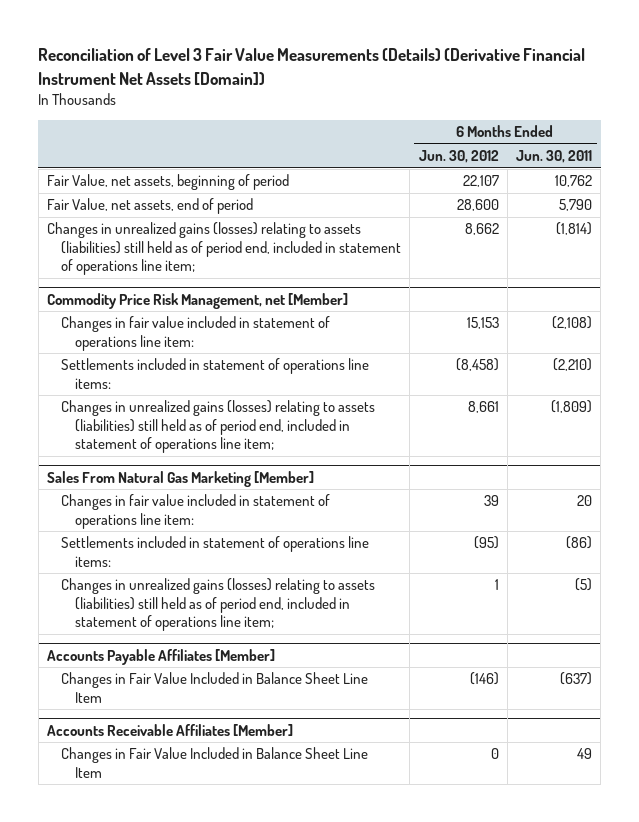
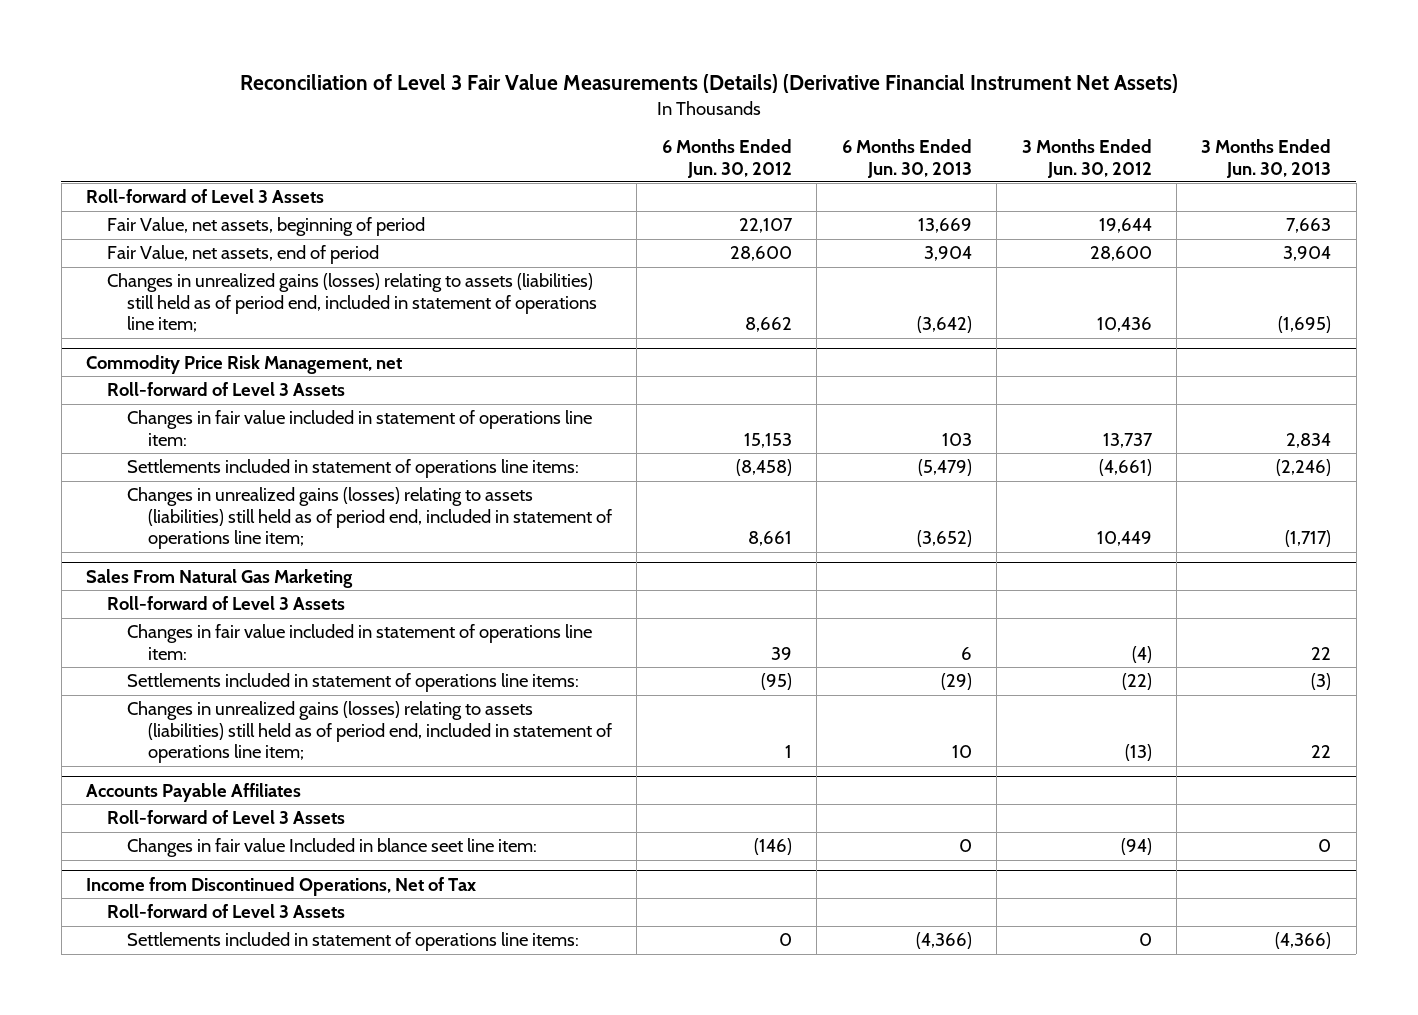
[38,48,586,85] Reconciliation of Level 3 Fair Value Measurements (Details) (Derivative Financial Instrument Net Assets [Domain]) -> [239,73,1178,93] Reconciliation of Level 3 Fair Value Measurements (Details) (Derivative Financial Instrument Net Assets)
[516,150,593,164] Jun. 30, 2011 -> none
none -> [841,139,972,178] 6 Months Ended Jun. 30, 2013
none -> [1021,139,1152,178] 3 Months Ended Jun. 30, 2012
none -> [1201,139,1332,178] 3 Months Ended Jun. 30, 2013
none -> [86,189,325,204] Roll-forward of Level 3 Assets
[46,292,348,309] Commodity Price Risk Management, net [Member] -> [86,354,403,374] Commodity Price Risk Management, net
none -> [106,382,345,397] Roll-forward of Level 3 Assets
[46,470,314,487] Sales From Natural Gas Marketing [Member] -> [86,568,354,588] Sales From Natural Gas Marketing
none -> [106,596,345,611] Roll-forward of Level 3 Assets
[46,723,293,736] Accounts Receivable Affiliates [Member] -> none
[61,747,369,778] Changes in Fair Value Included in Balance Sheet Line Item -> none
[46,648,275,665] Accounts Payable Affiliates [Member] -> [86,782,302,802] Accounts Payable Affiliates
none -> [106,810,345,825] Roll-forward of Level 3 Assets
[61,672,369,703] Changes in Fair Value Included in Balance Sheet Line Item -> [127,838,538,858] Changes in fair value Included in blance seet line item:
none -> [86,876,477,896] Income from Discontinued Operations, Net of Tax
none -> [106,904,345,919] Roll-forward of Level 3 Assets
none -> [127,932,580,952] Settlements included in statement of operations line items:

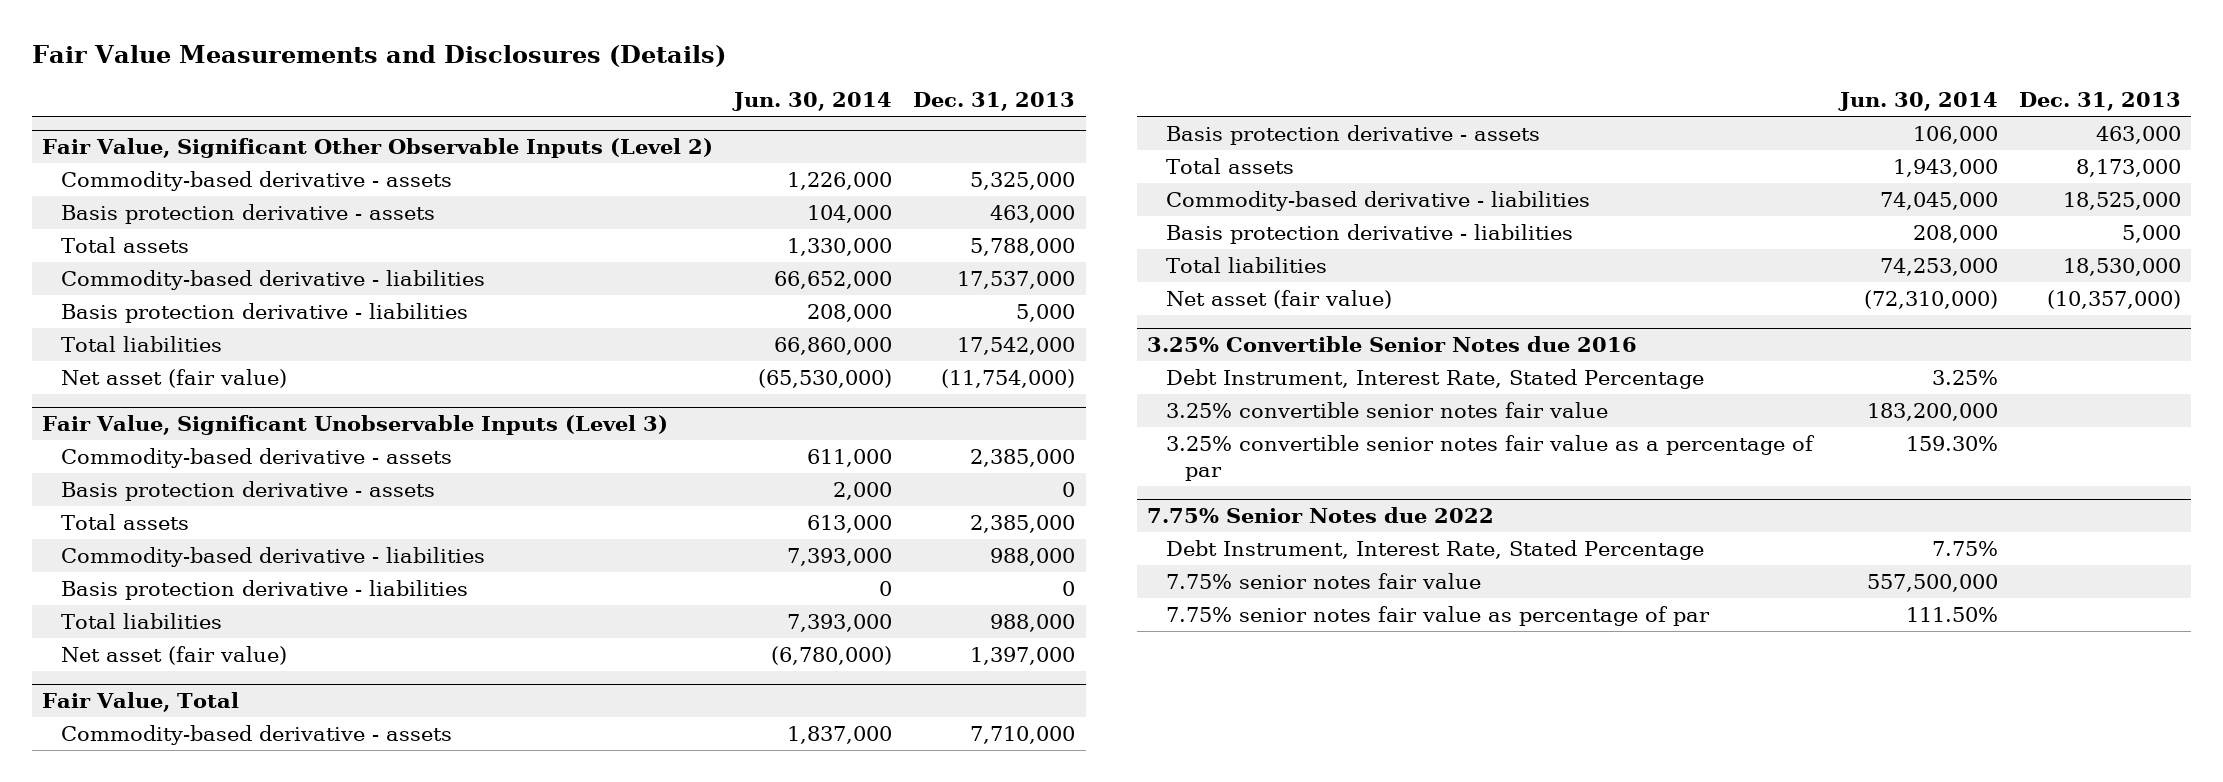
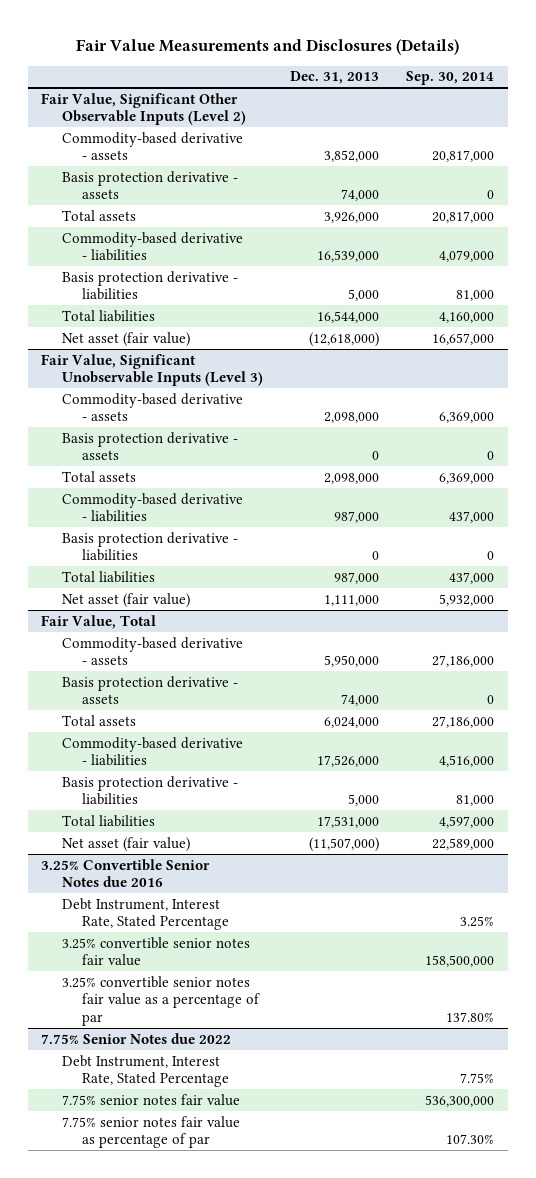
[732,92,893,112] Jun. 30, 2014 -> none
none -> [406,71,495,86] Sep. 30, 2014
[970,171,1076,190] 5,325,000 -> [324,150,380,163] 3,852,000
[990,204,1076,223] 463,000 -> [341,189,380,202] 74,000
[970,237,1076,256] 5,788,000 -> [324,211,380,223] 3,926,000
[957,270,1076,289] 17,537,000 -> [317,250,380,263] 16,539,000
[957,336,1076,355] 17,542,000 -> [317,310,380,323] 16,544,000
[941,368,1076,388] (11,754,000) -> [309,331,380,347] (12,618,000)
[970,448,1076,467] 2,385,000 -> [324,412,380,424] 2,098,000
[970,514,1076,533] 2,385,000 -> [324,472,380,484] 2,098,000
[990,547,1076,566] 988,000 -> [334,511,380,524] 987,000
[990,613,1076,632] 988,000 -> [334,571,380,584] 987,000
[970,646,1076,665] 1,397,000 -> [324,594,380,606] 1,111,000
[970,725,1076,744] 7,710,000 -> [324,655,380,668] 5,950,000
[2095,125,2181,144] 463,000 -> [341,694,380,707] 74,000
[2075,158,2181,177] 8,173,000 -> [324,716,380,728] 6,024,000
[2062,191,2181,210] 18,525,000 -> [317,755,380,768] 17,526,000
[2062,257,2181,276] 18,530,000 -> [317,815,380,828] 17,531,000
[2046,289,2181,309] (10,357,000) -> [309,836,380,852] (11,507,000)

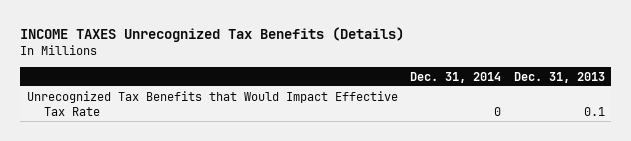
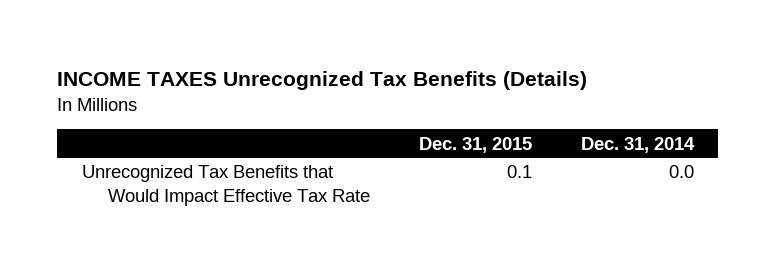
[513,71,605,83] Dec. 31, 2013 -> none
none -> [418,136,532,153] Dec. 31, 2015
[494,106,502,116] 0 -> [668,165,694,179] 0.0

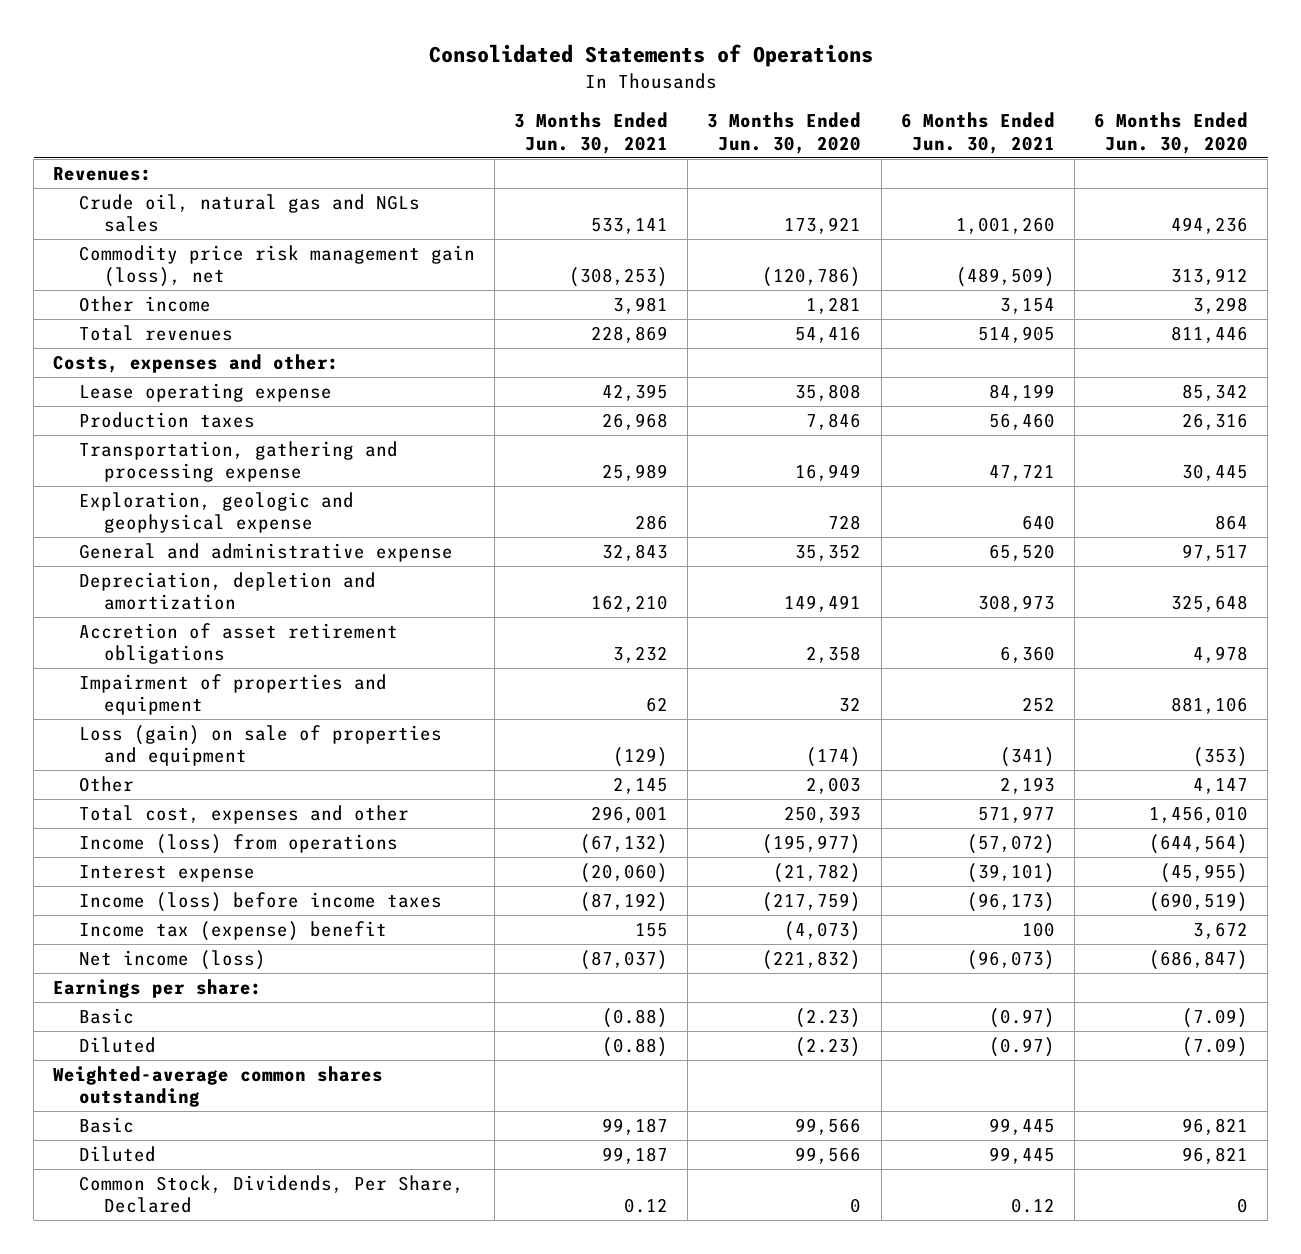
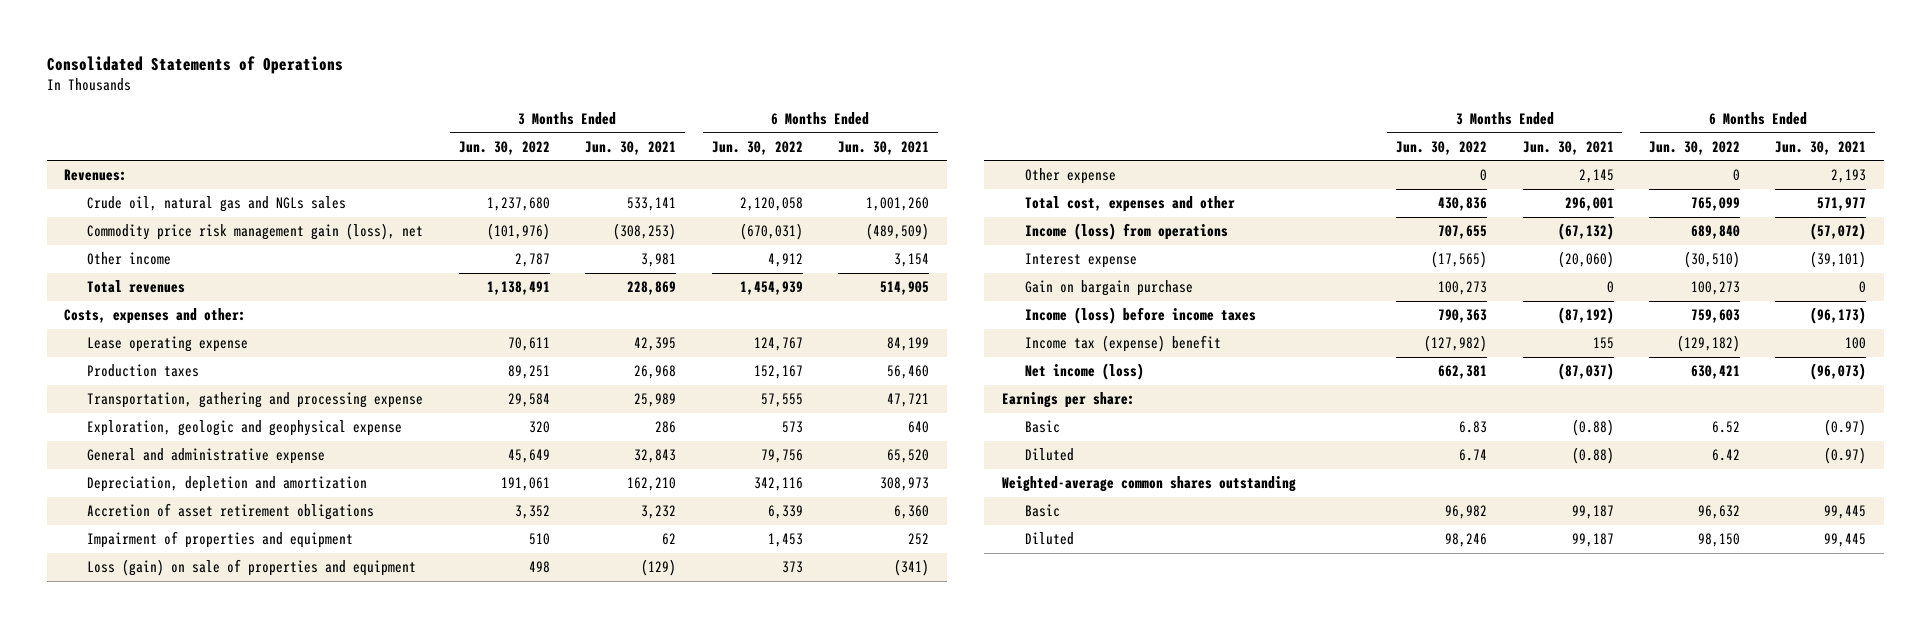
[707,112,862,154] 3 Months Ended Jun. 30, 2020 -> none
[1094,112,1249,154] 6 Months Ended Jun. 30, 2020 -> none
none -> [458,140,550,155] Jun. 30, 2022
none -> [711,140,803,155] Jun. 30, 2022
[78,776,134,793] Other -> [1024,168,1116,185] Other expense
none -> [1024,280,1193,297] Gain on bargain purchase
[78,1175,464,1214] Common Stock, Dividends, Per Share, Declared -> none

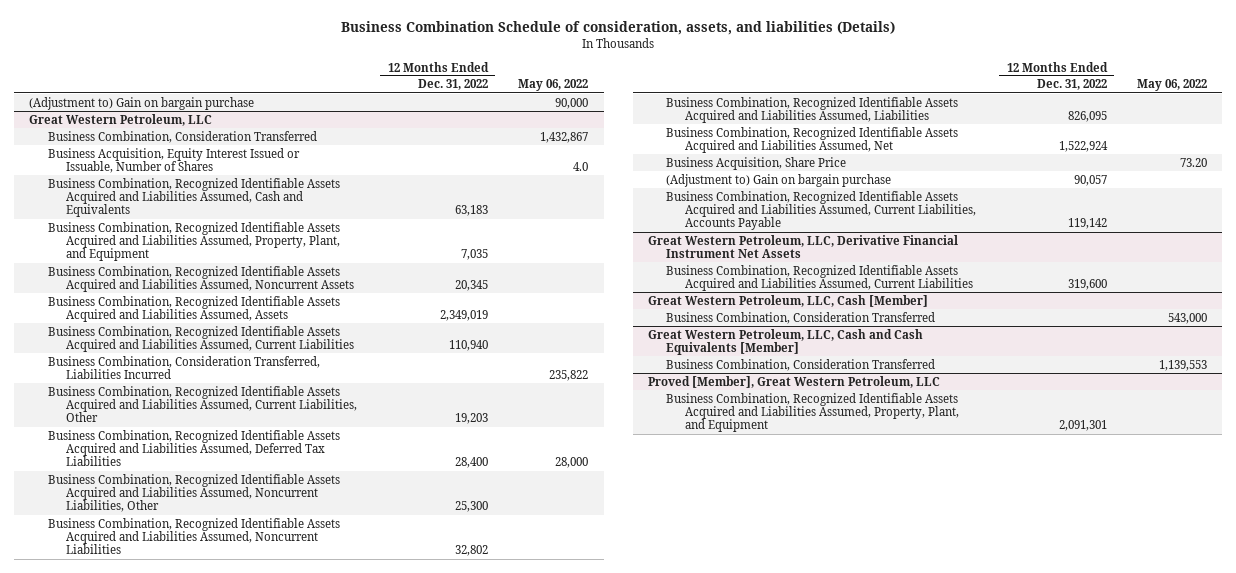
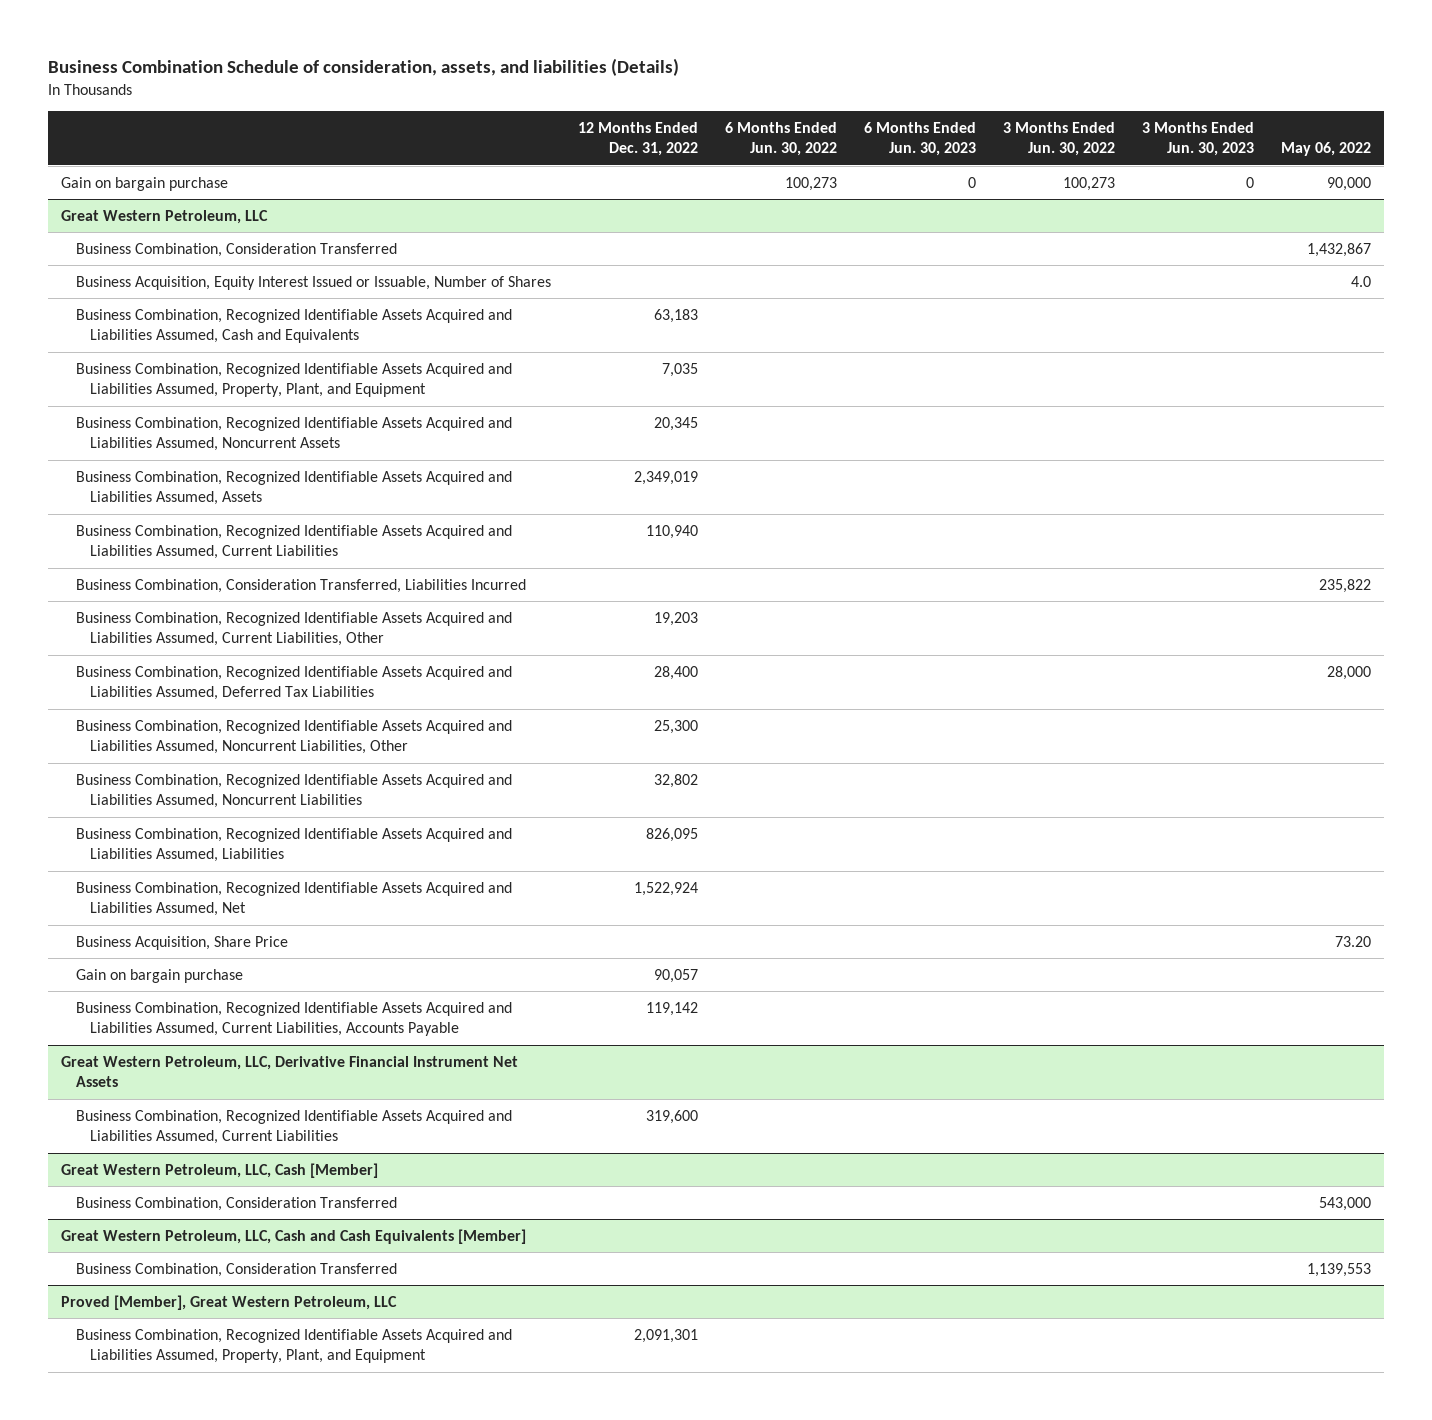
none -> [724,122,837,157] 6 Months Ended Jun. 30, 2022
none -> [863,122,976,157] 6 Months Ended Jun. 30, 2023
none -> [1002,122,1115,157] 3 Months Ended Jun. 30, 2022
none -> [1141,122,1254,157] 3 Months Ended Jun. 30, 2023
[29,96,255,110] (Adjustment to) Gain on bargain purchase -> [61,176,229,191] Gain on bargain purchase
[666,173,892,187] (Adjustment to) Gain on bargain purchase -> [75,968,243,983] Gain on bargain purchase

